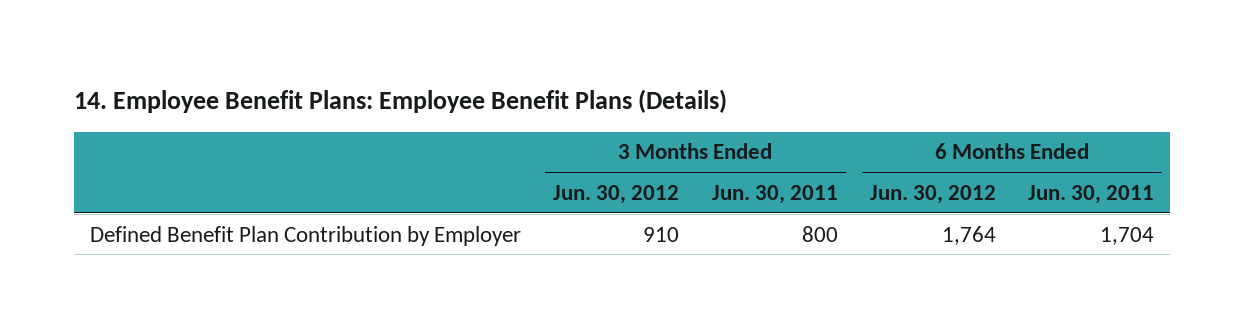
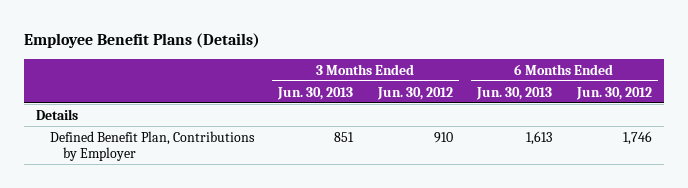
[74,89,728,114] 14. Employee Benefit Plans: Employee Benefit Plans (Details) -> [23,33,260,49] Employee Benefit Plans (Details)
[711,184,838,204] Jun. 30, 2011 -> none
[1027,184,1154,204] Jun. 30, 2011 -> none
none -> [277,86,354,100] Jun. 30, 2013
none -> [476,86,553,100] Jun. 30, 2013
none -> [36,108,79,120] Details
[90,225,522,246] Defined Benefit Plan Contribution by Employer -> [49,130,255,161] Defined Benefit Plan, Contributions by Employer
[941,225,996,245] 1,764 -> [622,130,652,145] 1,746

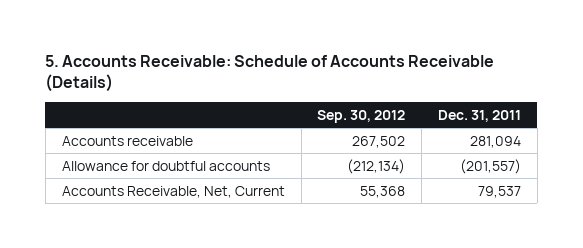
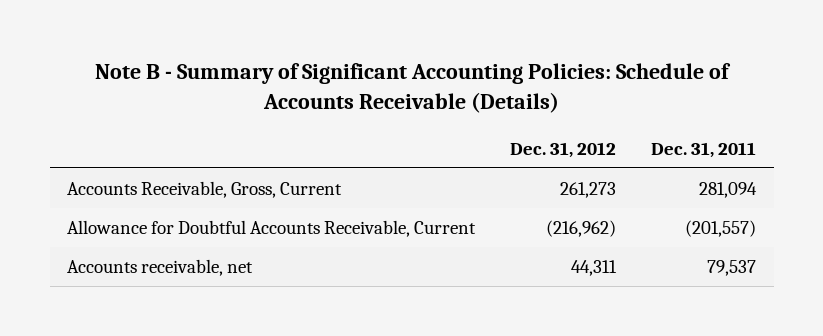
[45,54,495,93] 5. Accounts Receivable: Schedule of Accounts Receivable (Details) -> [94,63,731,114] Note B - Summary of Significant Accounting Policies: Schedule of Accounts Receivable (Details)
[317,109,406,123] Sep. 30, 2012 -> none
none -> [510,141,617,158] Dec. 31, 2012
[61,135,193,146] Accounts receivable -> [67,181,343,199] Accounts Receivable, Gross, Current
[61,160,270,171] Allowance for doubtful accounts -> [67,220,477,238] Allowance for Doubtful Accounts Receivable, Current
[61,185,285,198] Accounts Receivable, Net, Current -> [67,259,254,277] Accounts receivable, net

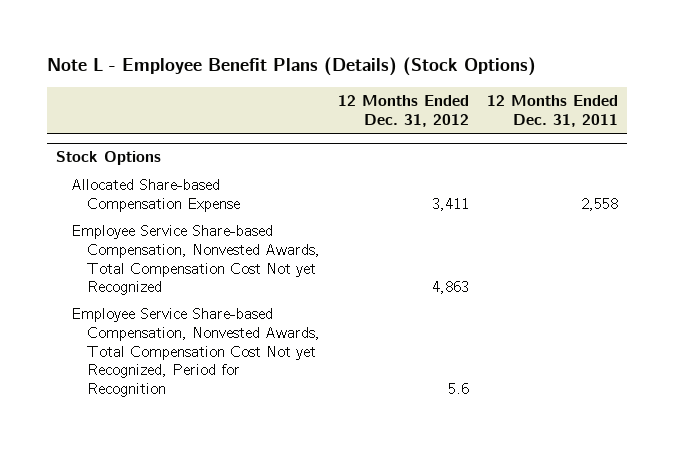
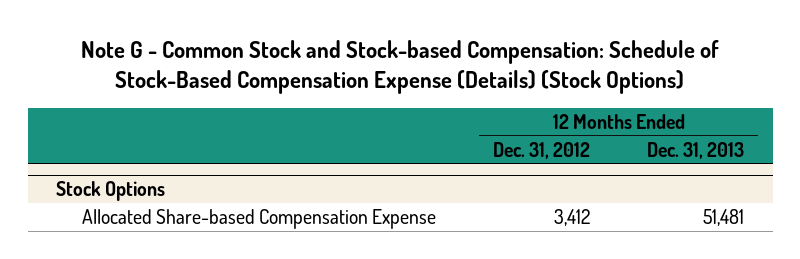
[46,57,536,77] Note L - Employee Benefit Plans (Details) (Stock Options) -> [81,39,720,95] Note G - Common Stock and Stock-based Compensation: Schedule of Stock-Based Compensation Expense (Details) (Stock Options)
[486,95,618,127] 12 Months Ended Dec. 31, 2011 -> none
none -> [647,141,745,159] Dec. 31, 2013
[71,225,321,296] Employee Service Share-based Compensation, Nonvested Awards, Total Compensation Cost Not yet Recognized -> none
[71,308,321,397] Employee Service Share-based Compensation, Nonvested Awards, Total Compensation Cost Not yet Recognized, Period for Recognition -> none
[432,197,470,211] 3,411 -> [553,208,590,226] 3,412

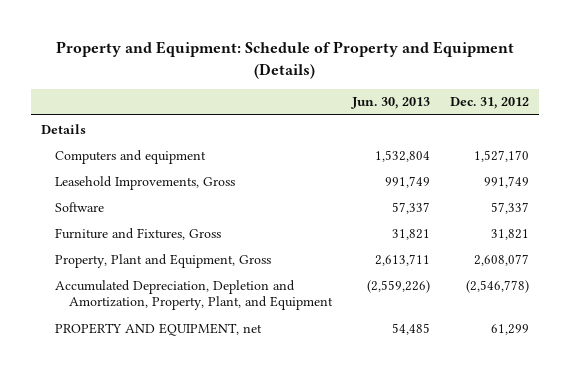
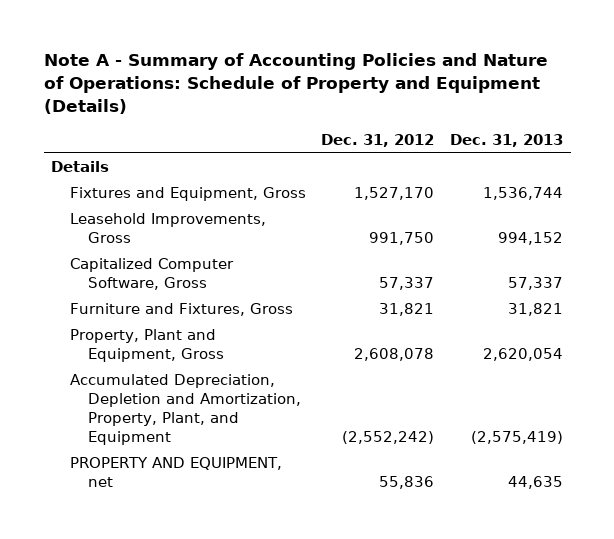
[55,40,514,79] Property and Equipment: Schedule of Property and Equipment (Details) -> [43,53,548,114] Note A - Summary of Accounting Policies and Nature of Operations: Schedule of Property and Equipment (Details)
[350,97,430,110] Jun. 30, 2013 -> none
none -> [450,133,564,147] Dec. 31, 2013
[54,149,206,164] Computers and equipment -> [69,187,306,202] Fixtures and Equipment, Gross
[483,175,529,188] 991,749 -> [369,232,435,246] 991,750
[54,201,104,212] Software -> [69,258,234,291] Capitalized Computer Software, Gross
[473,253,529,266] 2,608,077 -> [354,348,435,362] 2,608,078
[465,279,529,293] (2,546,778) -> [342,431,435,445] (2,552,242)
[490,323,529,335] 61,299 -> [379,476,435,490] 55,836

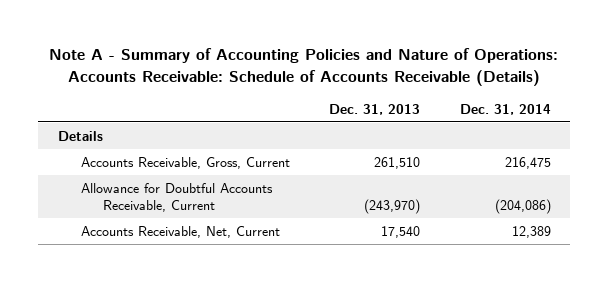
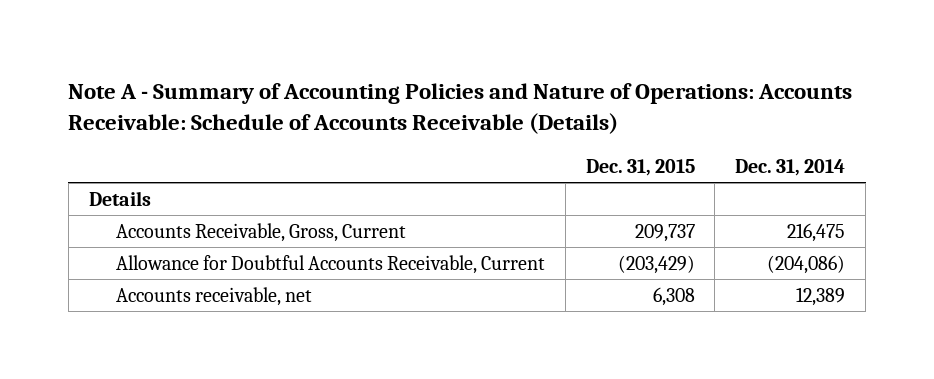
[329,103,421,115] Dec. 31, 2013 -> none
none -> [585,158,695,176] Dec. 31, 2015
[80,225,280,238] Accounts Receivable, Net, Current -> [115,286,312,306] Accounts receivable, net

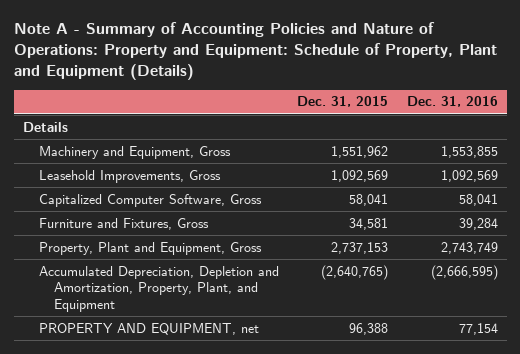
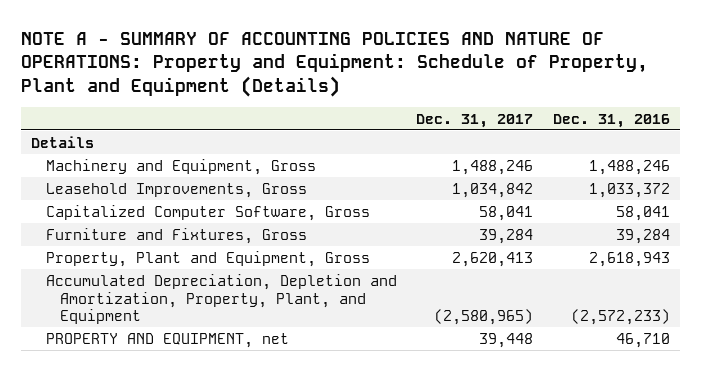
[13,22,497,81] Note A - Summary of Accounting Policies and Nature of Operations: Property and Equipment: Schedule of Property, Plant and Equipment (Details) -> [21,31,649,97] NOTE A - SUMMARY OF ACCOUNTING POLICIES AND NATURE OF OPERATIONS: Property and Equipment: Schedule of Property, Plant and Equipment (Details)
[297,96,389,108] Dec. 31, 2015 -> none
none -> [416,113,534,128] Dec. 31, 2017
[440,145,498,158] 1,553,855 -> [589,159,671,175] 1,488,246
[440,169,498,182] 1,092,569 -> [589,182,671,198] 1,033,372
[440,241,498,254] 2,743,749 -> [589,251,671,267] 2,618,943
[430,264,498,280] (2,666,595) -> [571,309,671,326] (2,572,233)
[458,322,498,335] 77,154 -> [616,332,671,348] 46,710

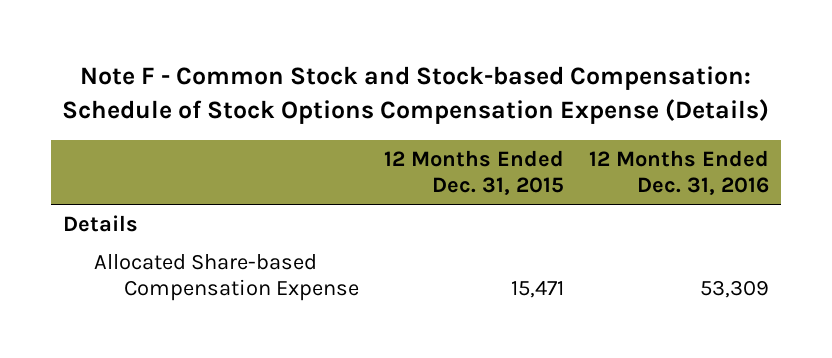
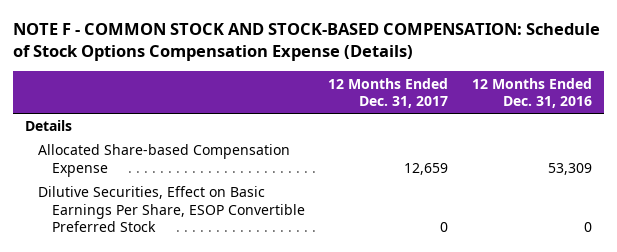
[61,66,769,125] Note F - Common Stock and Stock-based Compensation: Schedule of Stock Options Compensation Expense (Details) -> [12,23,600,62] NOTE F - COMMON STOCK AND STOCK-BASED COMPENSATION: Schedule of Stock Options Compensation Expense (Details)
[384,150,565,196] 12 Months Ended Dec. 31, 2015 -> none
none -> [328,77,449,109] 12 Months Ended Dec. 31, 2017
none -> [38,186,305,233] Dilutive Securities, Effect on Basic Earnings Per Share, ESOP Convertible Preferred Stock

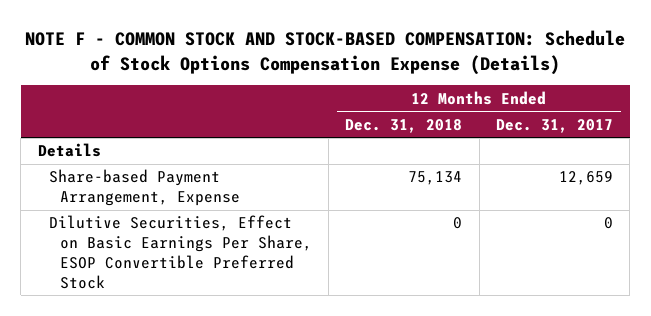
[472,77,593,109] 12 Months Ended Dec. 31, 2016 -> none
none -> [345,118,463,133] Dec. 31, 2018
[38,144,291,177] Allocated Share-based Compensation Expense -> [48,169,240,207] Share-based Payment Arrangement, Expense

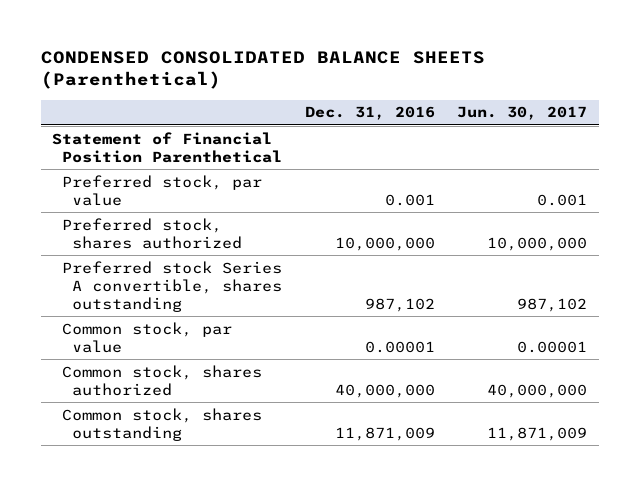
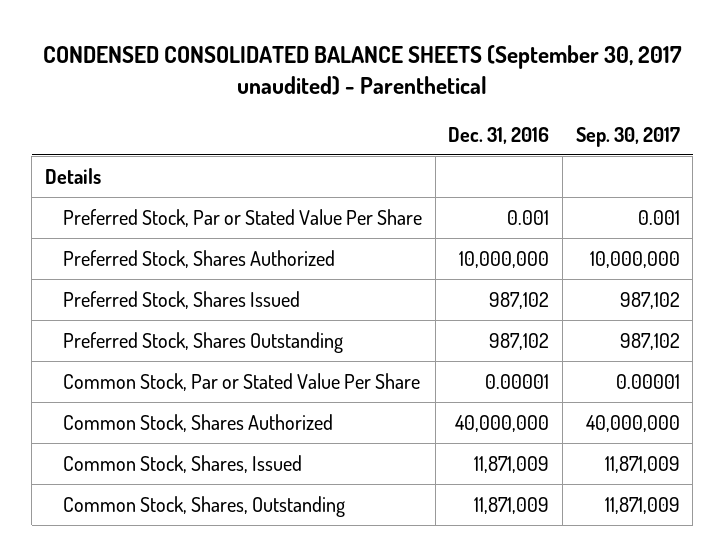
[41,51,486,90] CONDENSED CONSOLIDATED BALANCE SHEETS (Parenthetical) -> [43,44,683,95] CONDENSED CONSOLIDATED BALANCE SHEETS (September 30, 2017 unaudited) - Parenthetical
[457,106,588,121] Jun. 30, 2017 -> none
none -> [575,126,680,147] Sep. 30, 2017
[52,131,283,163] Statement of Financial Position Parenthetical -> none
none -> [44,167,101,184] Details
[62,174,263,206] Preferred stock, par value -> [63,208,423,227] Preferred Stock, Par or Stated Value Per Share
[62,217,243,249] Preferred stock, shares authorized -> [63,249,336,268] Preferred Stock, Shares Authorized
none -> [63,290,301,309] Preferred Stock, Shares Issued
[62,260,283,312] Preferred stock Series A convertible, shares outstanding -> [63,331,344,353] Preferred Stock, Shares Outstanding
[62,321,233,353] Common stock, par value -> [63,372,421,391] Common Stock, Par or Stated Value Per Share
[62,364,263,396] Common stock, shares authorized -> [63,413,334,432] Common Stock, Shares Authorized
none -> [63,454,303,473] Common Stock, Shares, Issued
[62,407,263,441] Common stock, shares outstanding -> [63,495,346,517] Common Stock, Shares, Outstanding

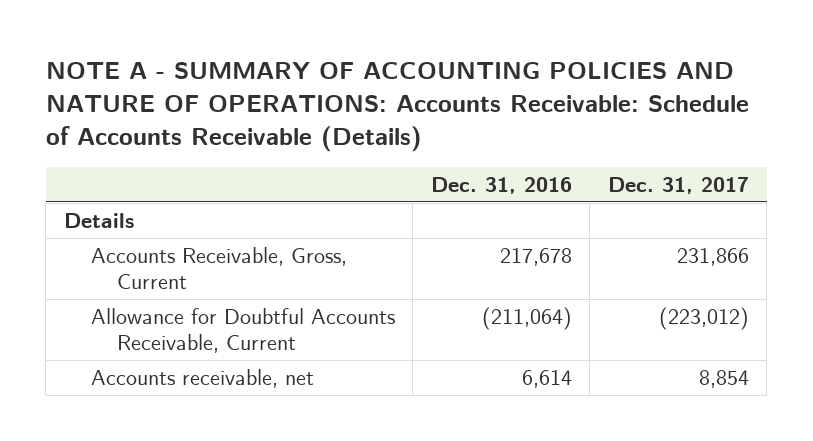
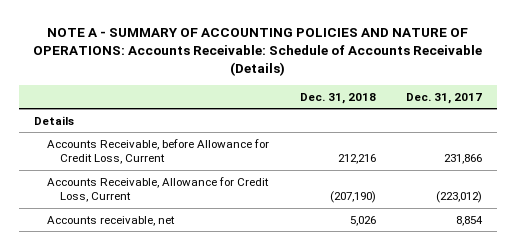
[430,176,572,194] Dec. 31, 2016 -> none
none -> [299,92,376,104] Dec. 31, 2018
[90,246,347,290] Accounts Receivable, Gross, Current -> [46,138,269,165] Accounts Receivable, before Allowance for Credit Loss, Current
[90,307,395,354] Allowance for Doubtful Accounts Receivable, Current -> [46,176,269,203] Accounts Receivable, Allowance for Credit Loss, Current

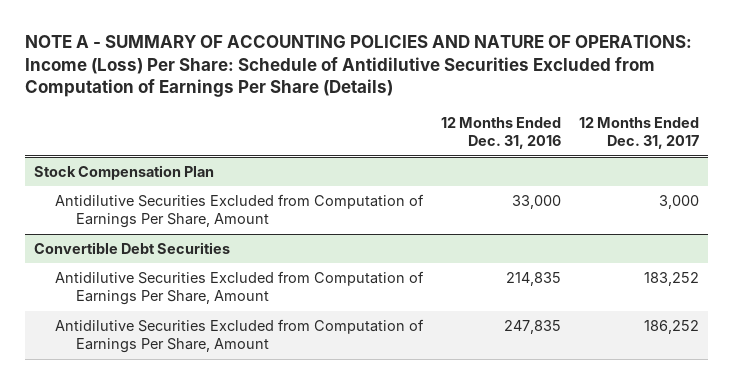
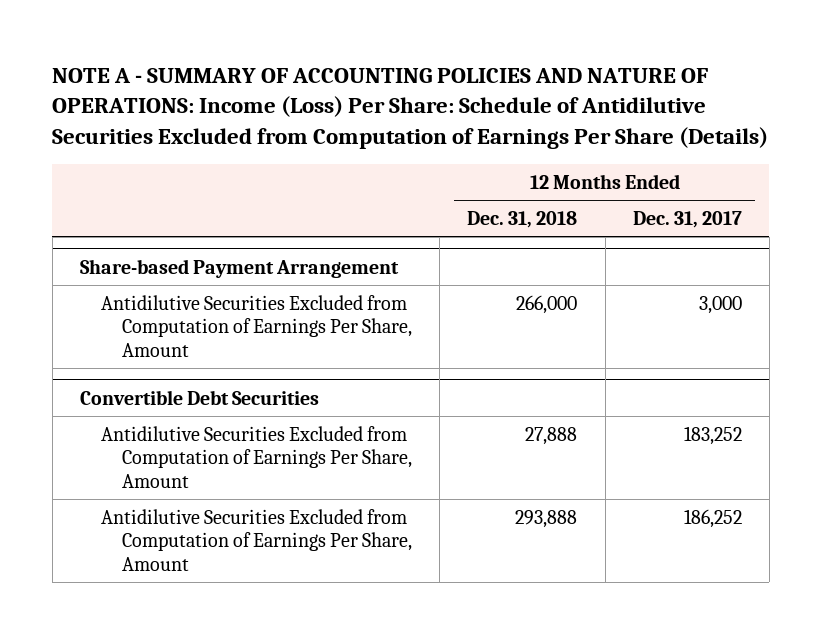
[441,117,562,150] 12 Months Ended Dec. 31, 2016 -> none
none -> [467,211,578,229] Dec. 31, 2018
[34,164,215,180] Stock Compensation Plan -> [79,258,399,278] Share-based Payment Arrangement

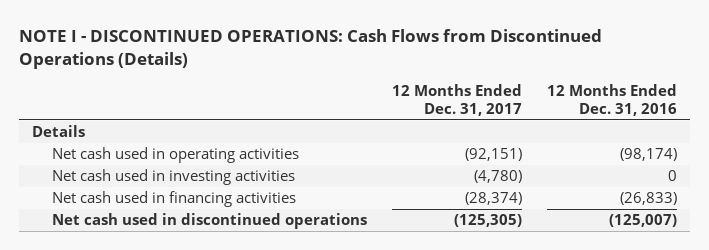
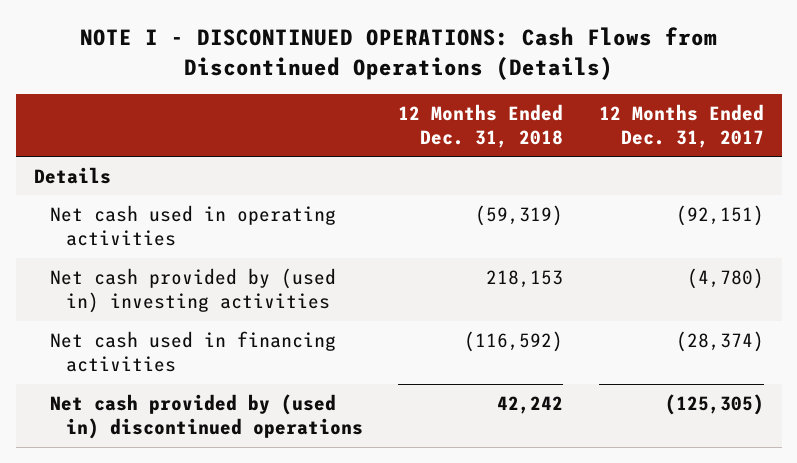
[547,83,678,116] 12 Months Ended Dec. 31, 2016 -> none
none -> [398,103,564,148] 12 Months Ended Dec. 31, 2018
[52,169,296,186] Net cash used in investing activities -> [49,267,336,314] Net cash provided by (used in) investing activities
[52,213,368,230] Net cash used in discontinued operations -> [49,393,364,440] Net cash provided by (used in) discontinued operations

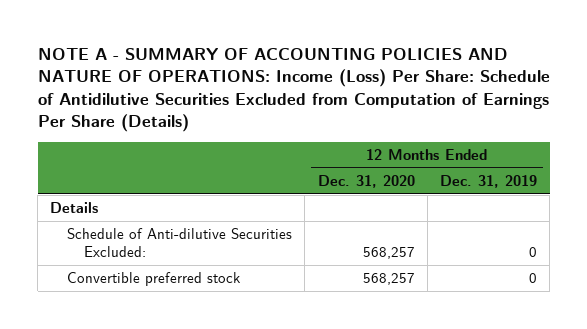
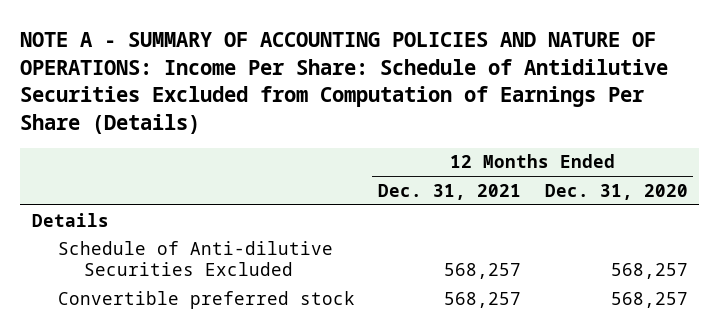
[37,48,550,133] NOTE A - SUMMARY OF ACCOUNTING POLICIES AND NATURE OF OPERATIONS: Income (Loss) Per Share: Schedule of Antidilutive Securities Excluded from Computation of Earnings Per Share (Details) -> [19,32,668,135] NOTE A - SUMMARY OF ACCOUNTING POLICIES AND NATURE OF OPERATIONS: Income Per Share: Schedule of Antidilutive Securities Excluded from Computation of Earnings Per Share (Details)
[439,174,537,188] Dec. 31, 2019 -> none
none -> [378,183,522,200] Dec. 31, 2021
[67,228,293,257] Schedule of Anti-dilutive Securities Excluded: -> [57,240,333,276] Schedule of Anti-dilutive Securities Excluded

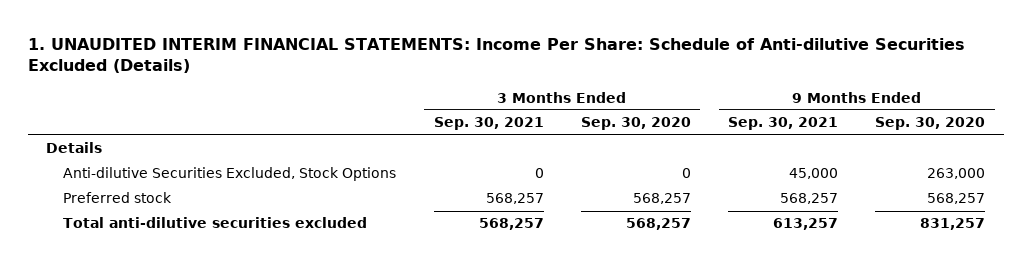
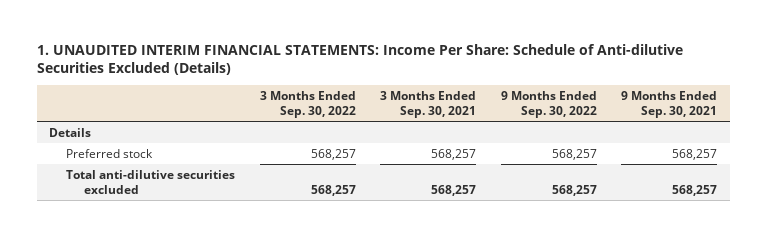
[580,117,691,131] Sep. 30, 2020 -> none
[875,117,986,131] Sep. 30, 2020 -> none
none -> [259,90,356,118] 3 Months Ended Sep. 30, 2022
none -> [500,90,597,118] 9 Months Ended Sep. 30, 2022
[63,167,397,182] Anti-dilutive Securities Excluded, Stock Options -> none
[773,218,839,231] 613,257 -> [672,184,718,196] 568,257

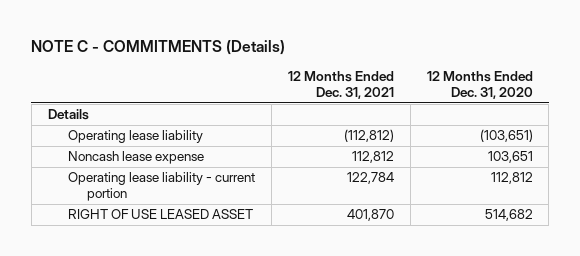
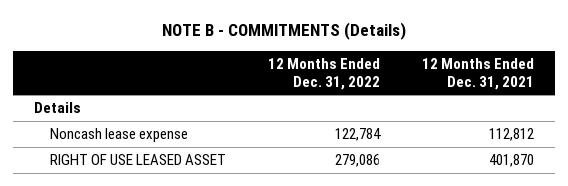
[31,40,286,56] NOTE C - COMMITMENTS (Details) -> [162,22,407,41] NOTE B - COMMITMENTS (Details)
[426,71,533,100] 12 Months Ended Dec. 31, 2020 -> none
none -> [268,58,381,90] 12 Months Ended Dec. 31, 2022
[67,130,203,144] Operating lease liability -> none
[67,172,255,202] Operating lease liability - current portion -> none

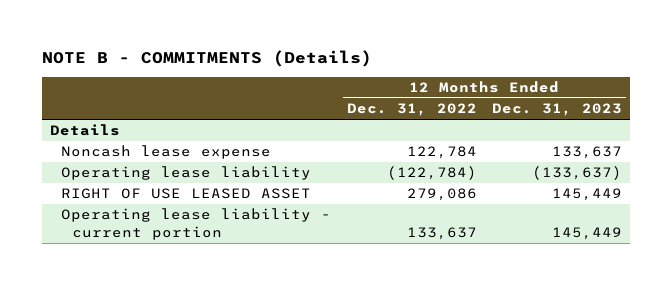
[422,58,535,90] 12 Months Ended Dec. 31, 2021 -> none
none -> [491,103,622,117] Dec. 31, 2023
none -> [61,166,312,181] Operating lease liability
none -> [61,208,332,240] Operating lease liability - current portion

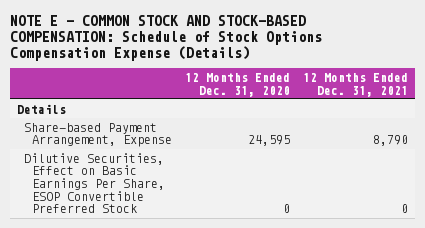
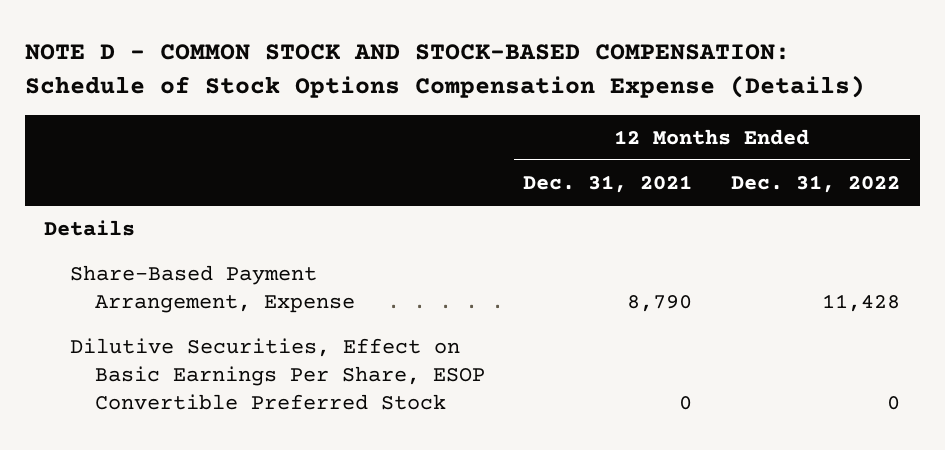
[10,15,323,62] NOTE E - COMMON STOCK AND STOCK-BASED COMPENSATION: Schedule of Stock Options Compensation Expense (Details) -> [25,43,866,98] NOTE D - COMMON STOCK AND STOCK-BASED COMPENSATION: Schedule of Stock Options Compensation Expense (Details)
[184,73,290,97] 12 Months Ended Dec. 31, 2020 -> none
none -> [731,174,901,193] Dec. 31, 2022
[24,122,172,148] Share-based Payment Arrangement, Expense -> [69,264,355,313] Share-Based Payment Arrangement, Expense

